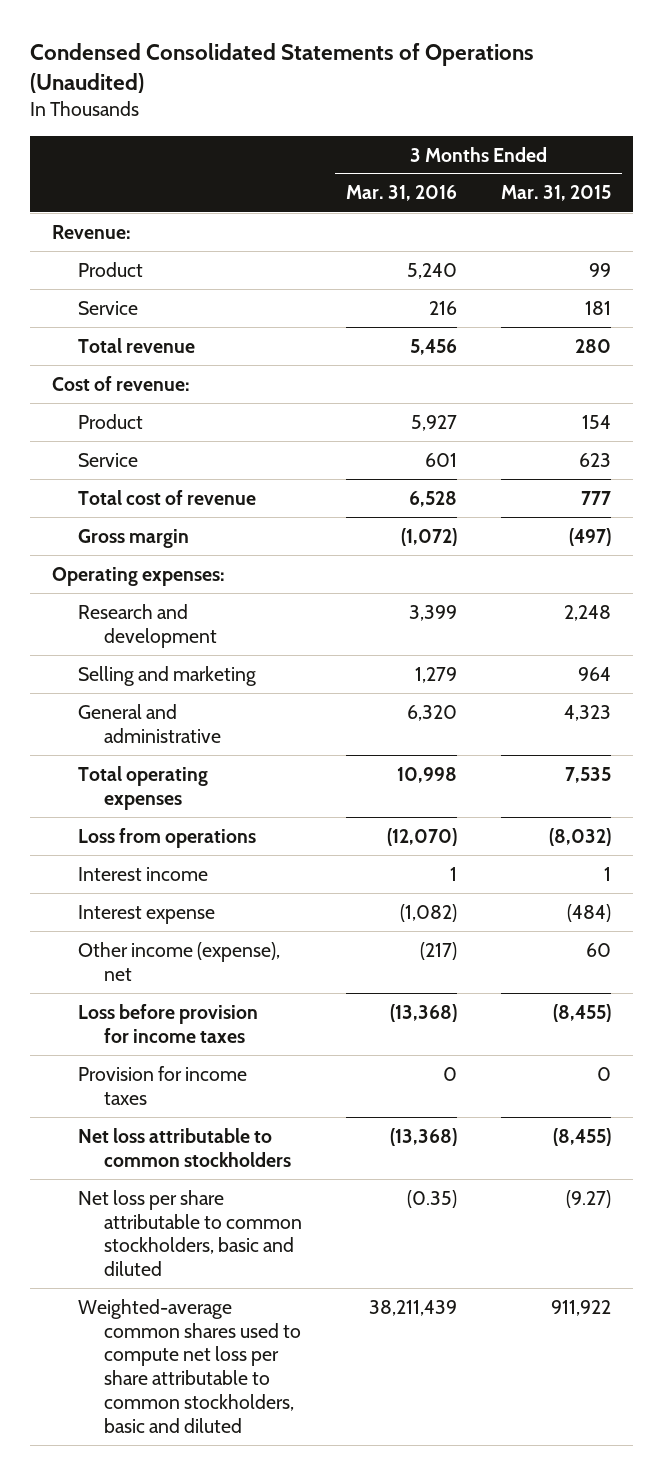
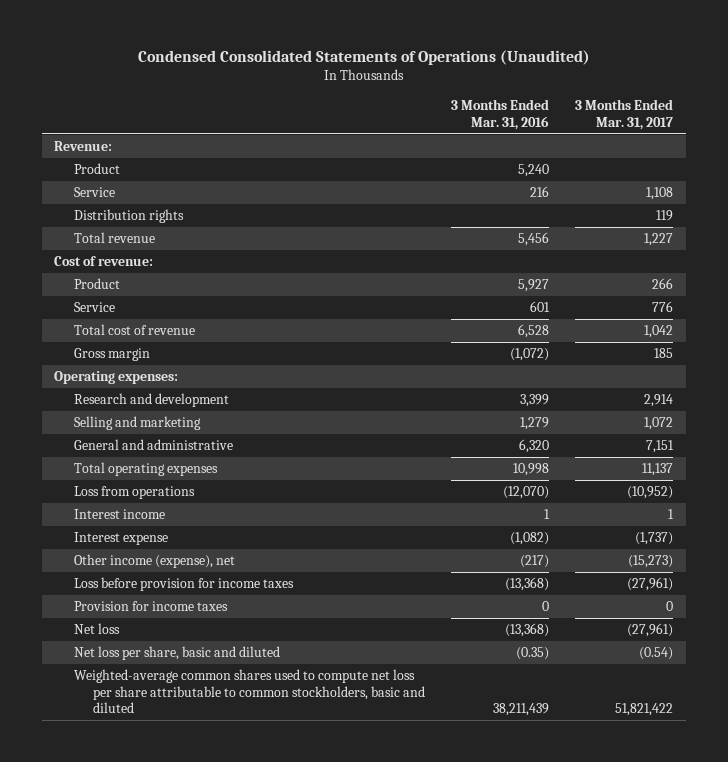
[501,185,612,202] Mar. 31, 2015 -> none
none -> [575,98,674,130] 3 Months Ended Mar. 31, 2017
none -> [73,209,184,224] Distribution rights
[77,1127,291,1167] Net loss attributable to common stockholders -> [73,623,120,635] Net loss
[77,1189,302,1277] Net loss per share attributable to common stockholders, basic and diluted -> [73,646,280,661] Net loss per share, basic and diluted

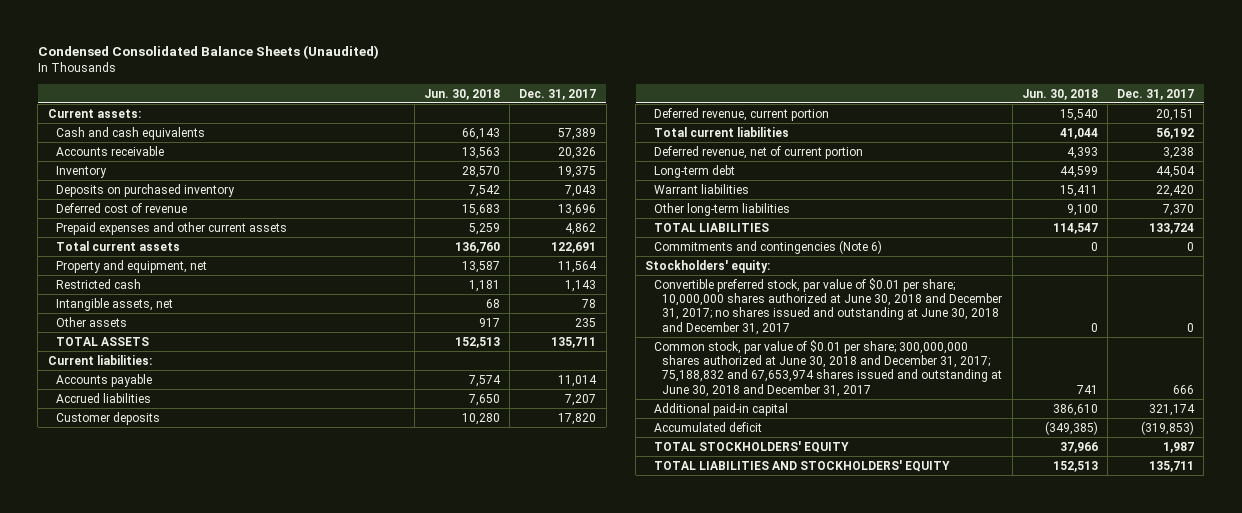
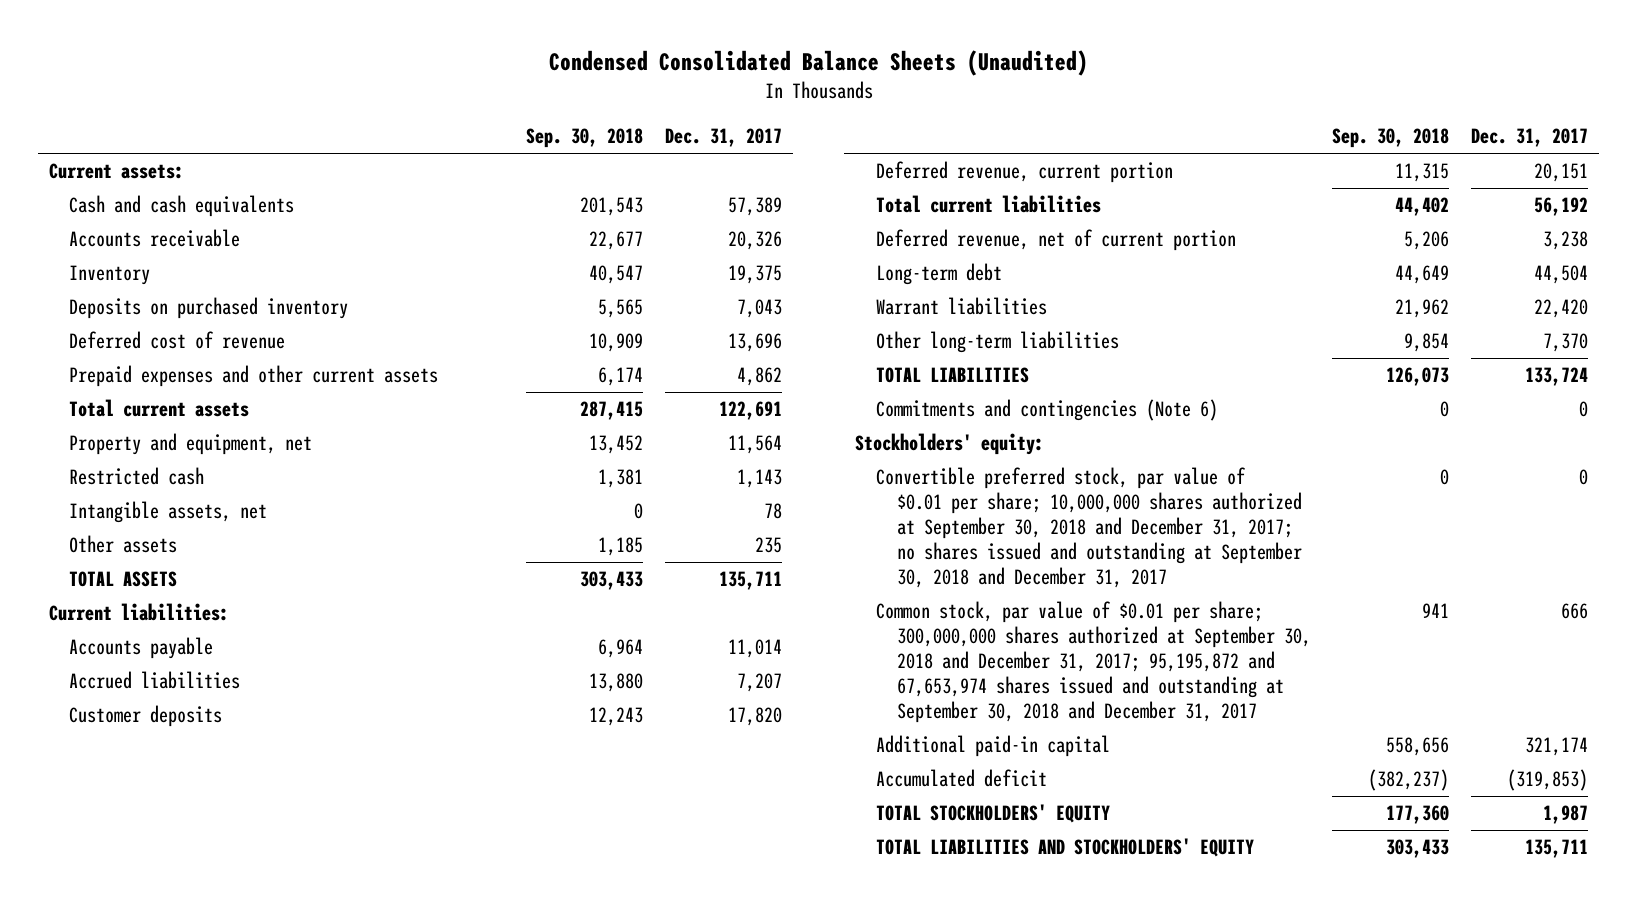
[424,88,501,100] Jun. 30, 2018 -> none
none -> [525,128,643,149] Sep. 30, 2018
[653,277,1003,335] Convertible preferred stock, par value of $0.01 per share; 10,000,000 shares authorized at June 30, 2018 and December 31, 2017; no shares issued and outstanding at June 30, 2018 and December 31, 2017 -> [875,467,1302,588] Convertible preferred stock, par value of $0.01 per share; 10,000,000 shares authorized at September 30, 2018 and December 31, 2017; no shares issued and outstanding at September 30, 2018 and December 31, 2017
[653,339,1003,397] Common stock, par value of $0.01 per share; 300,000,000 shares authorized at June 30, 2018 and December 31, 2017; 75,188,832 and 67,653,974 shares issued and outstanding at June 30, 2018 and December 31, 2017 -> [875,601,1311,723] Common stock, par value of $0.01 per share; 300,000,000 shares authorized at September 30, 2018 and December 31, 2017; 95,195,872 and 67,653,974 shares issued and outstanding at September 30, 2018 and December 31, 2017

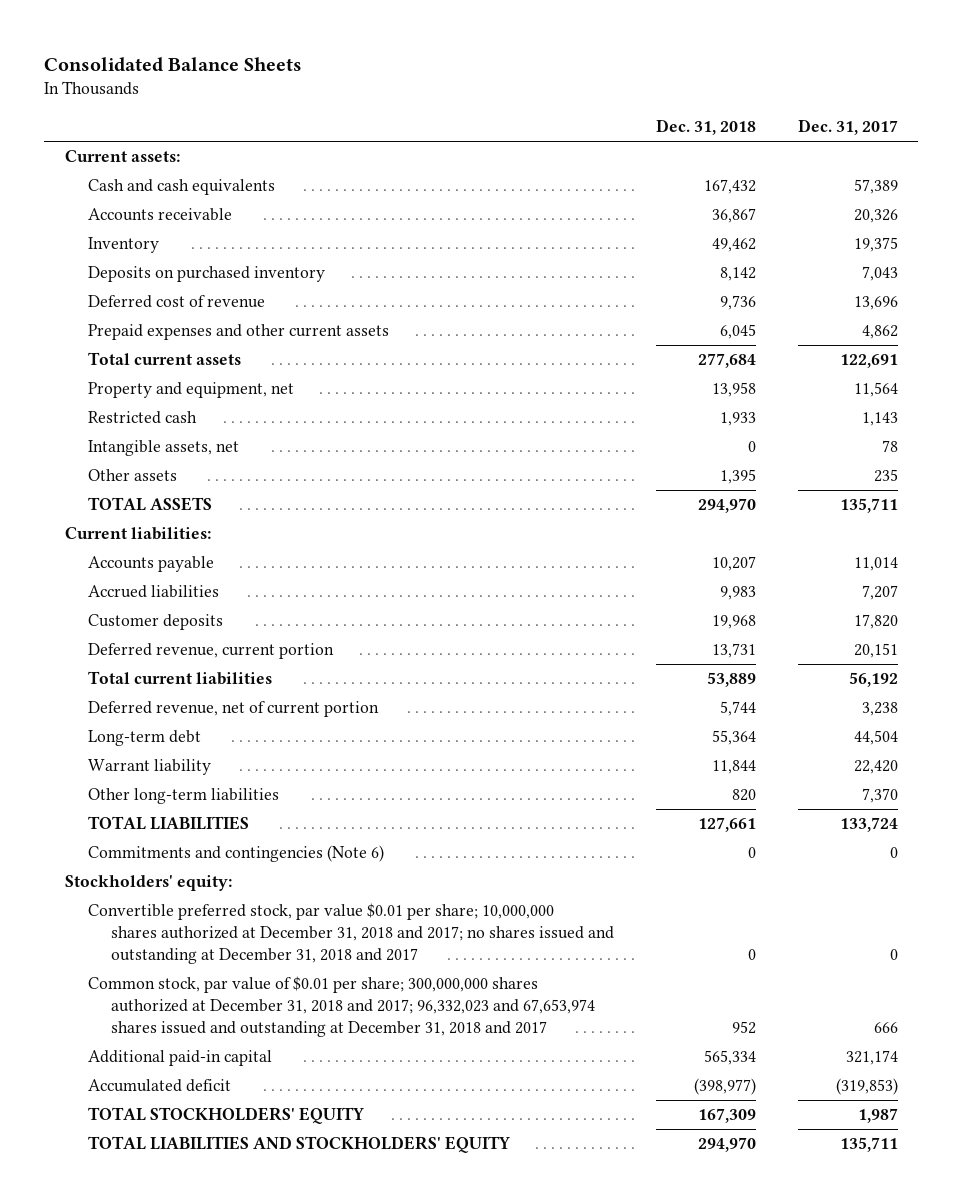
[548,50,1088,77] Condensed Consolidated Balance Sheets (Unaudited) -> [44,56,303,72] Consolidated Balance Sheets
[525,128,643,149] Sep. 30, 2018 -> none
none -> [655,119,756,136] Dec. 31, 2018
[875,297,1047,316] Warrant liabilities -> [88,759,212,776] Warrant liability
[875,467,1302,588] Convertible preferred stock, par value of $0.01 per share; 10,000,000 shares authorized at September 30, 2018 and December 31, 2017; no shares issued and outstanding at September 30, 2018 and December 31, 2017 -> [88,903,615,965] Convertible preferred stock, par value $0.01 per share; 10,000,000 shares authorized at December 31, 2018 and 2017; no shares issued and outstanding at December 31, 2018 and 2017
[875,601,1311,723] Common stock, par value of $0.01 per share; 300,000,000 shares authorized at September 30, 2018 and December 31, 2017; 95,195,872 and 67,653,974 shares issued and outstanding at September 30, 2018 and December 31, 2017 -> [88,976,596,1038] Common stock, par value of $0.01 per share; 300,000,000 shares authorized at December 31, 2018 and 2017; 96,332,023 and 67,653,974 shares issued and outstanding at December 31, 2018 and 2017

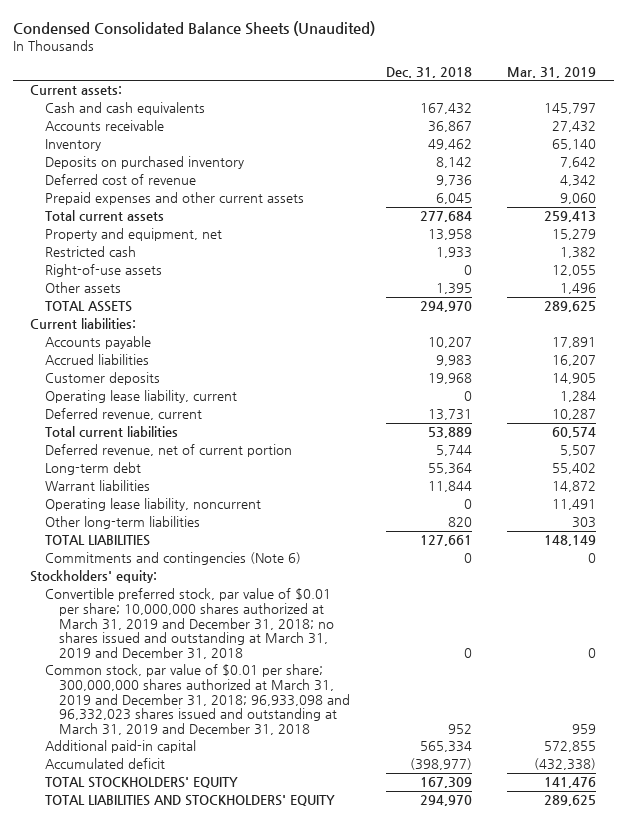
[44,56,303,72] Consolidated Balance Sheets -> [12,20,375,36] Condensed Consolidated Balance Sheets (Unaudited)
[797,119,898,136] Dec. 31, 2017 -> none
none -> [506,66,596,78] Mar. 31, 2019
[88,440,240,457] Intangible assets, net -> none
none -> [44,264,162,278] Right-of-use assets
none -> [44,390,237,404] Operating lease liability, current
[88,643,335,660] Deferred revenue, current portion -> [44,408,202,421] Deferred revenue, current
[88,759,212,776] Warrant liability -> [44,480,150,492] Warrant liabilities
none -> [44,498,261,512] Operating lease liability, noncurrent
[88,903,615,965] Convertible preferred stock, par value $0.01 per share; 10,000,000 shares authorized at December 31, 2018 and 2017; no shares issued and outstanding at December 31, 2018 and 2017 -> [44,588,335,659] Convertible preferred stock, par value of $0.01 per share; 10,000,000 shares authorized at March 31, 2019 and December 31, 2018; no shares issued and outstanding at March 31, 2019 and December 31, 2018
[88,976,596,1038] Common stock, par value of $0.01 per share; 300,000,000 shares authorized at December 31, 2018 and 2017; 96,332,023 and 67,653,974 shares issued and outstanding at December 31, 2018 and 2017 -> [44,664,351,735] Common stock, par value of $0.01 per share; 300,000,000 shares authorized at March 31, 2019 and December 31, 2018; 96,933,098 and 96,332,023 shares issued and outstanding at March 31, 2019 and December 31, 2018

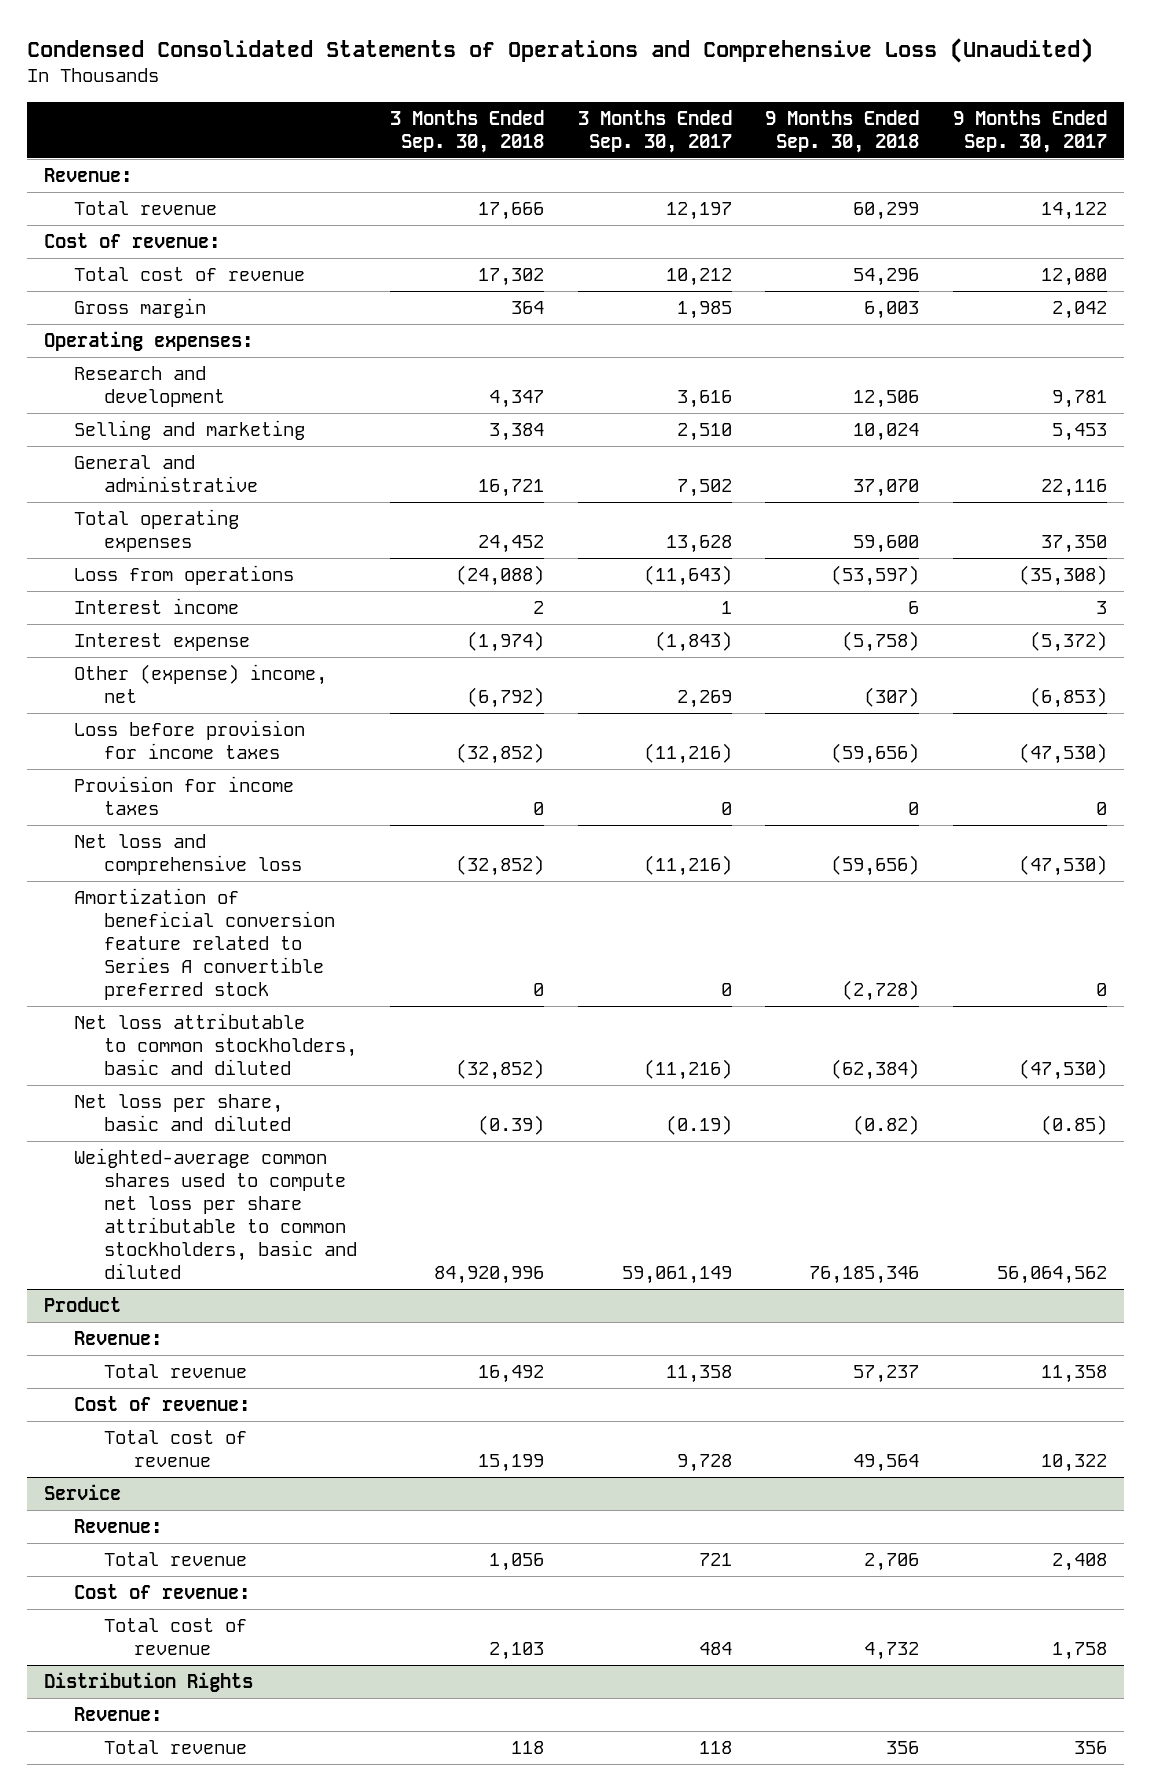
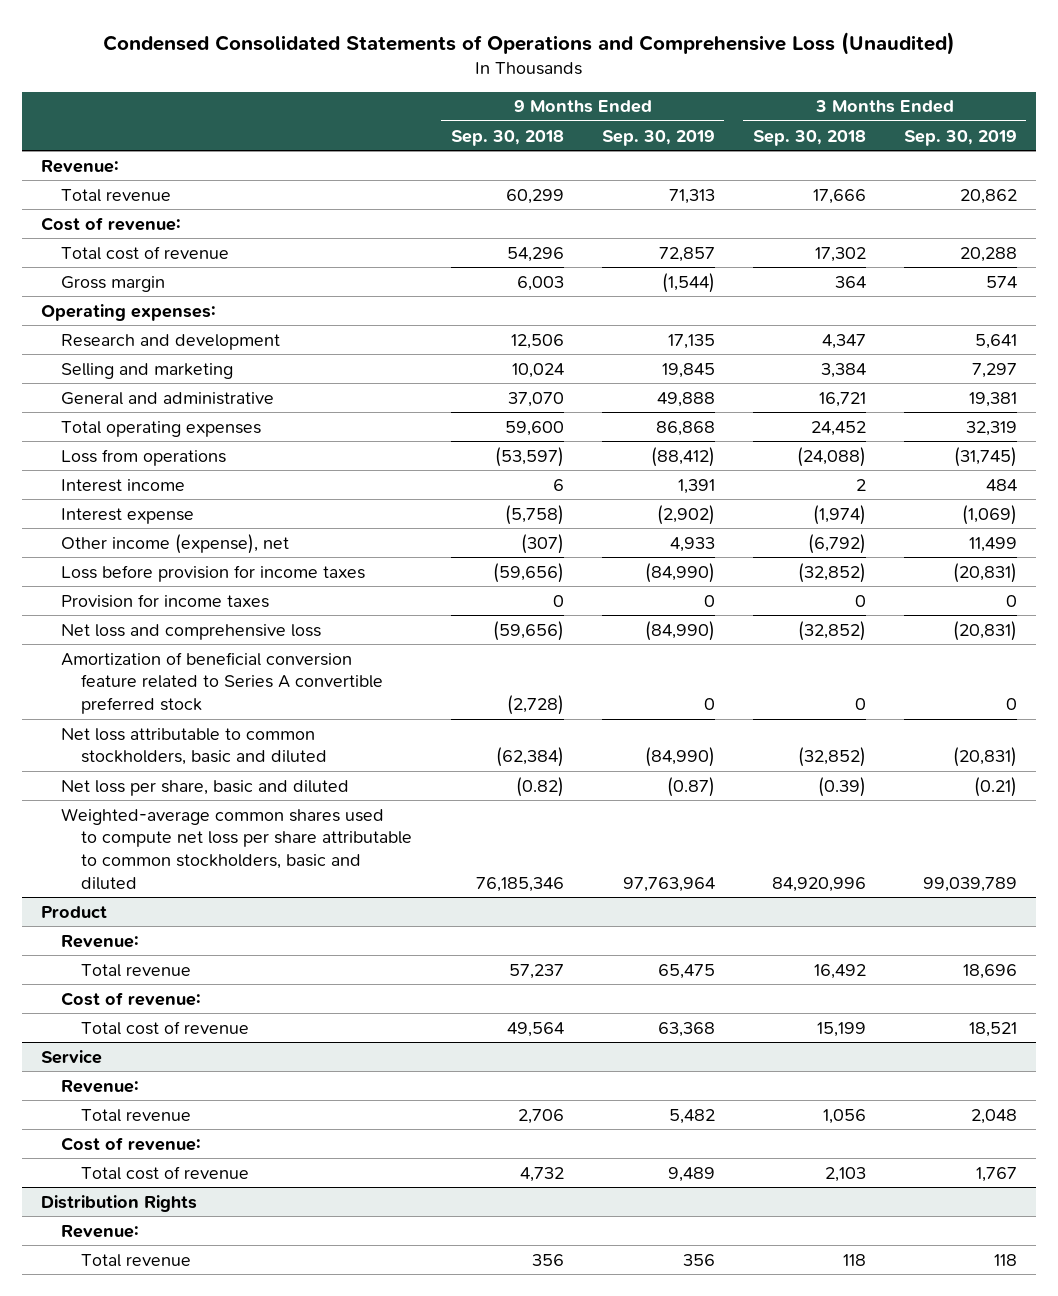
[577,110,732,153] 3 Months Ended Sep. 30, 2017 -> none
[952,110,1107,153] 9 Months Ended Sep. 30, 2017 -> none
none -> [601,129,715,146] Sep. 30, 2019
none -> [903,129,1017,146] Sep. 30, 2019
[73,664,327,704] Other (expense) income, net -> [61,533,290,554] Other income (expense), net

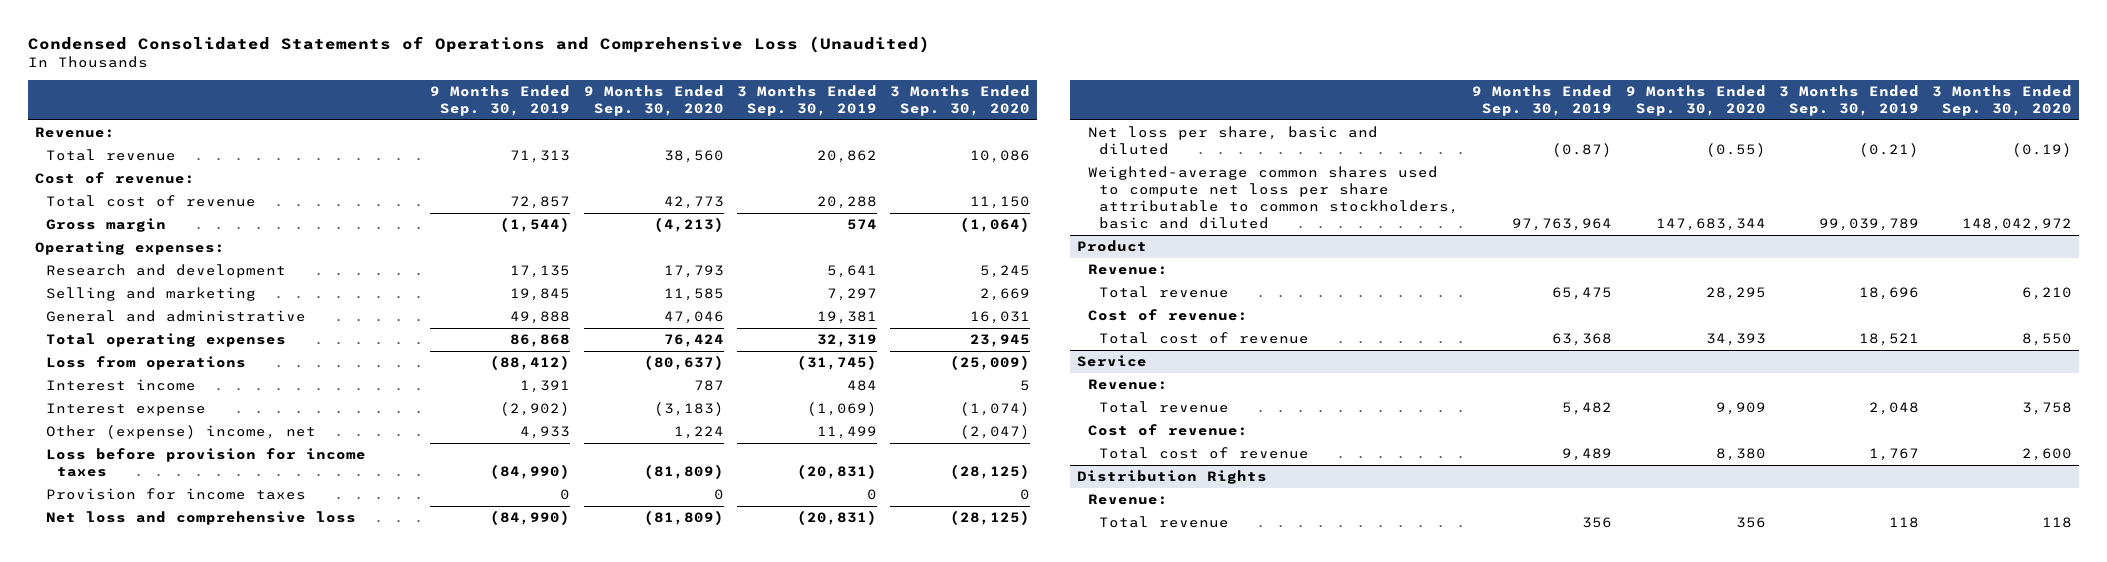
[450,129,564,146] Sep. 30, 2018 -> none
[752,129,866,146] Sep. 30, 2018 -> none
none -> [583,85,724,117] 9 Months Ended Sep. 30, 2020
none -> [890,85,1031,117] 3 Months Ended Sep. 30, 2020
[61,533,290,554] Other income (expense), net -> [46,424,317,439] Other (expense) income, net
[61,651,384,715] Amortization of beneficial conversion feature related to Series A convertible preferred stock -> none
[61,727,328,766] Net loss attributable to common stockholders, basic and diluted -> none

